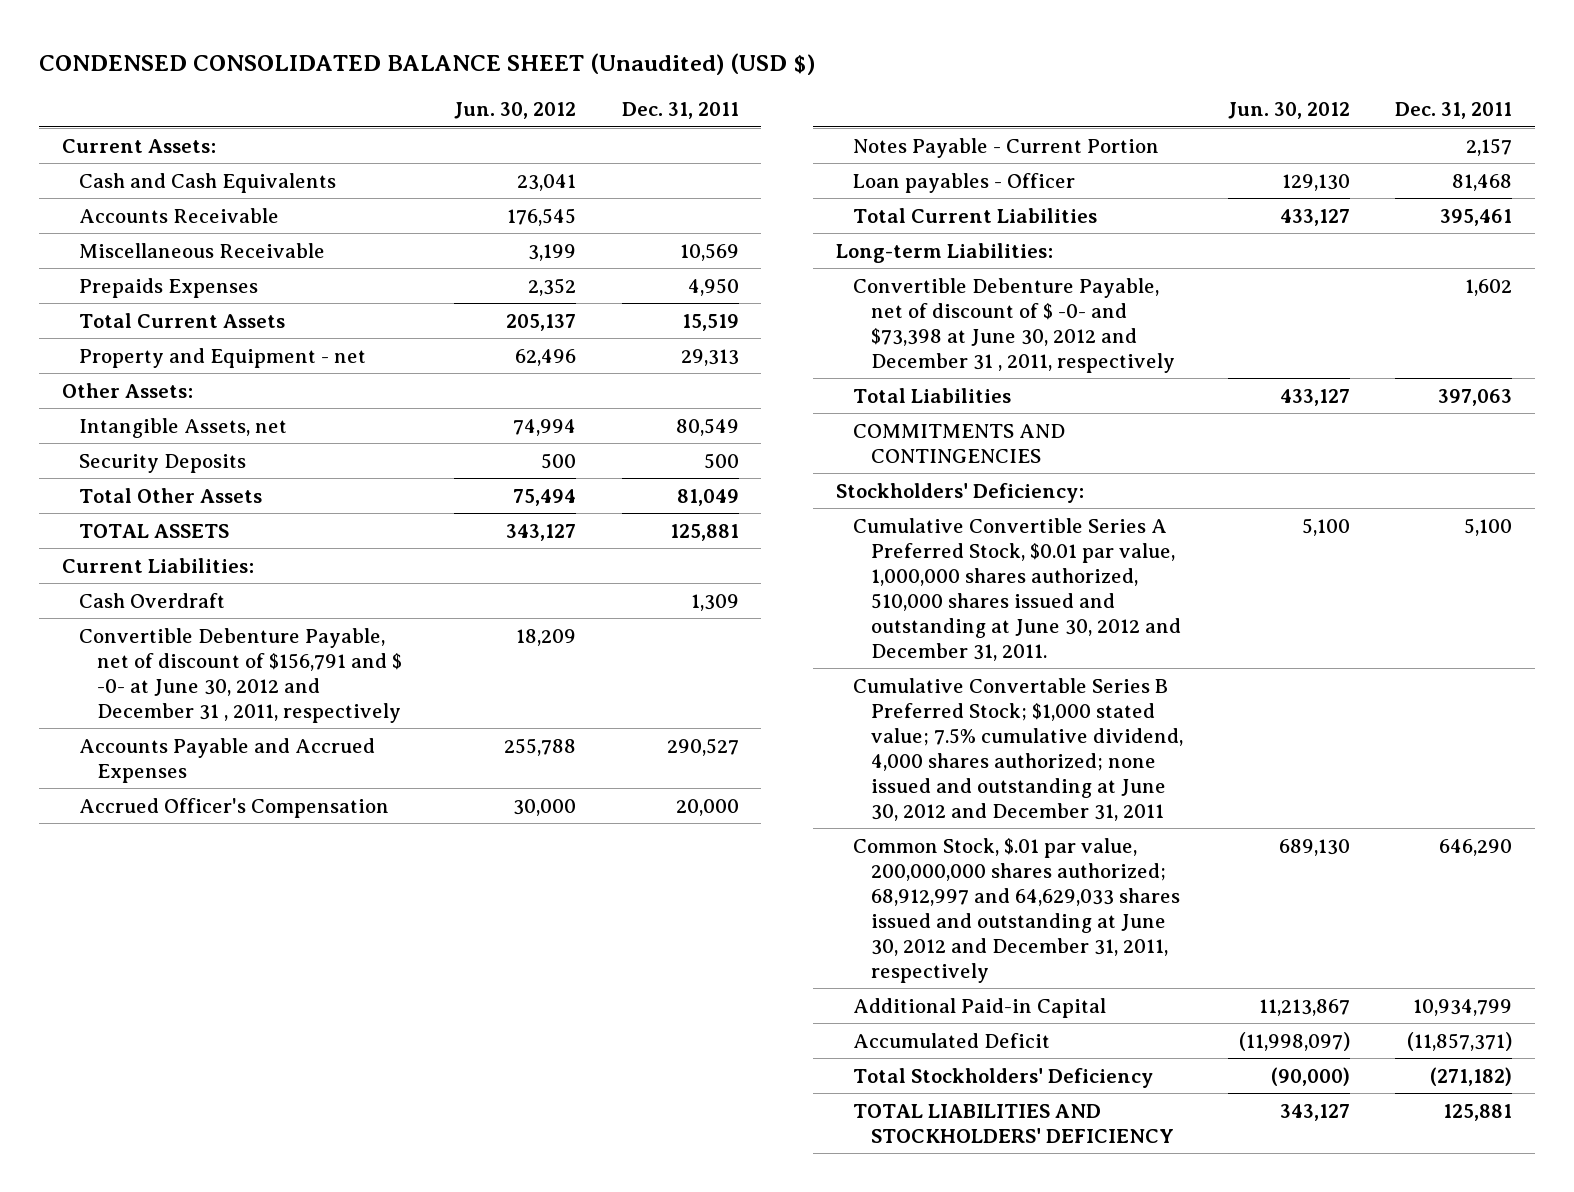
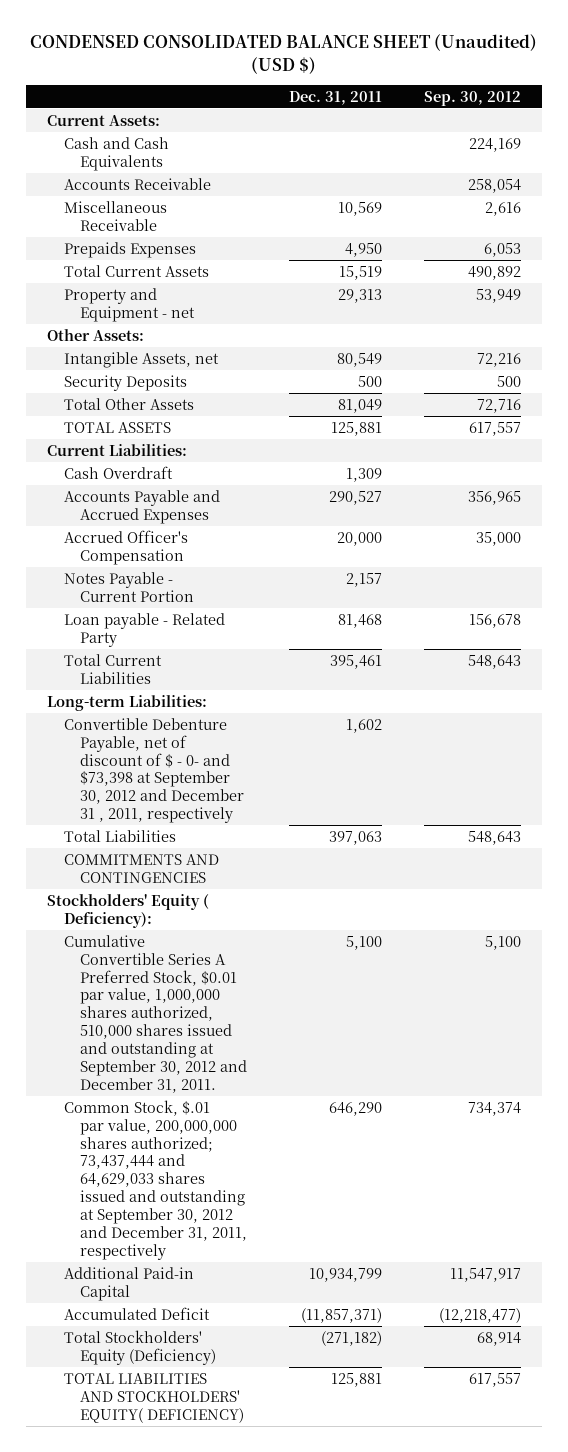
[454,102,577,120] Jun. 30, 2012 -> none
none -> [423,90,521,106] Sep. 30, 2012
[79,627,402,723] Convertible Debenture Payable, net of discount of $156,791 and $ -0- at June 30, 2012 and December 31 , 2011, respectively -> none
[853,172,1076,193] Loan payables - Officer -> [63,612,225,647] Loan payable - Related Party
[853,277,1175,373] Convertible Debenture Payable, net of discount of $ -0- and $73,398 at June 30, 2012 and December 31 , 2011, respectively -> [63,717,245,824] Convertible Debenture Payable, net of discount of $ - 0- and $73,398 at September 30, 2012 and December 31 , 2011, respectively
[853,677,1183,821] Cumulative Convertable Series B Preferred Stock; $1,000 stated value; 7.5% cumulative dividend, 4,000 shares authorized; none issued and outstanding at June 30, 2012 and December 31, 2011 -> none
[835,482,1084,503] Stockholders' Deficiency: -> [46,893,209,928] Stockholders' Equity ( Deficiency):
[853,517,1181,661] Cumulative Convertible Series A Preferred Stock, $0.01 par value, 1,000,000 shares authorized, 510,000 shares issued and outstanding at June 30, 2012 and December 31, 2011. -> [63,934,248,1094] Cumulative Convertible Series A Preferred Stock, $0.01 par value, 1,000,000 shares authorized, 510,000 shares issued and outstanding at September 30, 2012 and December 31, 2011.
[853,837,1180,983] Common Stock, $.01 par value, 200,000,000 shares authorized; 68,912,997 and 64,629,033 shares issued and outstanding at June 30, 2012 and December 31, 2011, respectively -> [63,1099,248,1261] Common Stock, $.01 par value, 200,000,000 shares authorized; 73,437,444 and 64,629,033 shares issued and outstanding at September 30, 2012 and December 31, 2011, respectively
[853,1067,1154,1088] Total Stockholders' Deficiency -> [63,1329,217,1365] Total Stockholders' Equity (Deficiency)
[853,1103,1174,1143] TOTAL LIABILITIES AND STOCKHOLDERS' DEFICIENCY -> [63,1372,245,1423] TOTAL LIABILITIES AND STOCKHOLDERS' EQUITY( DEFICIENCY)

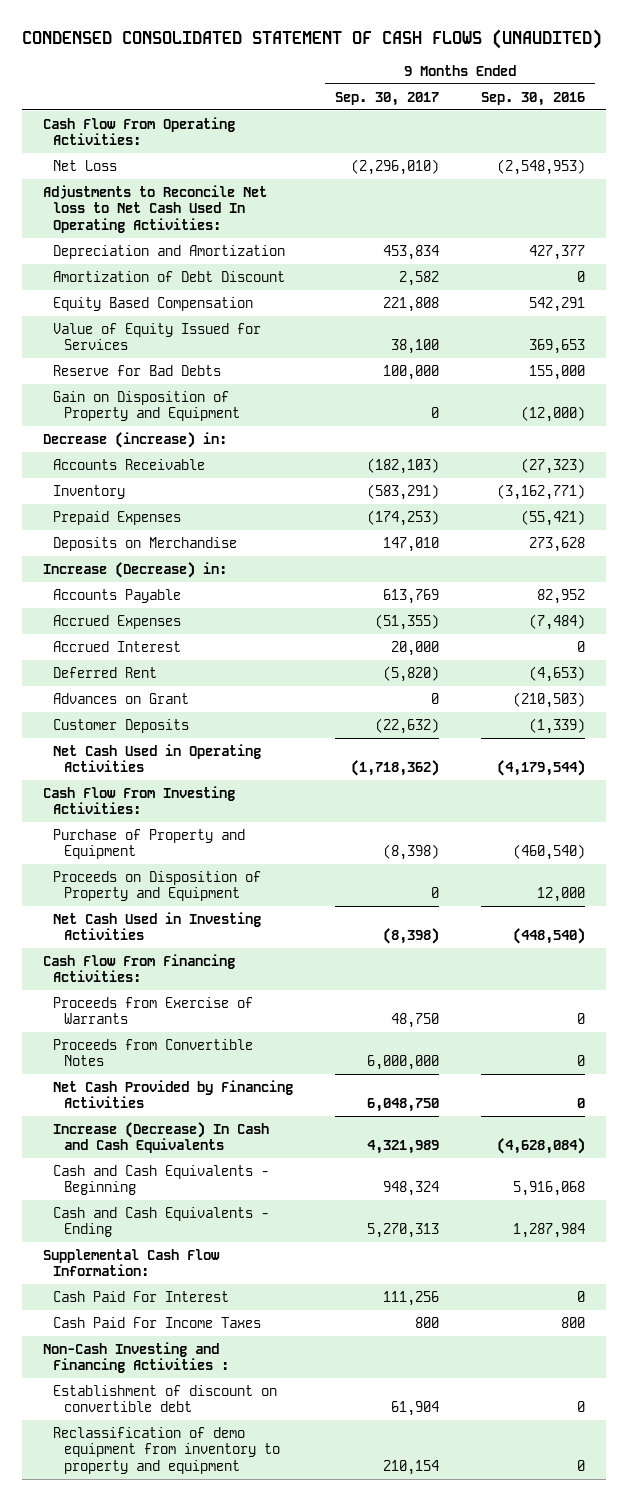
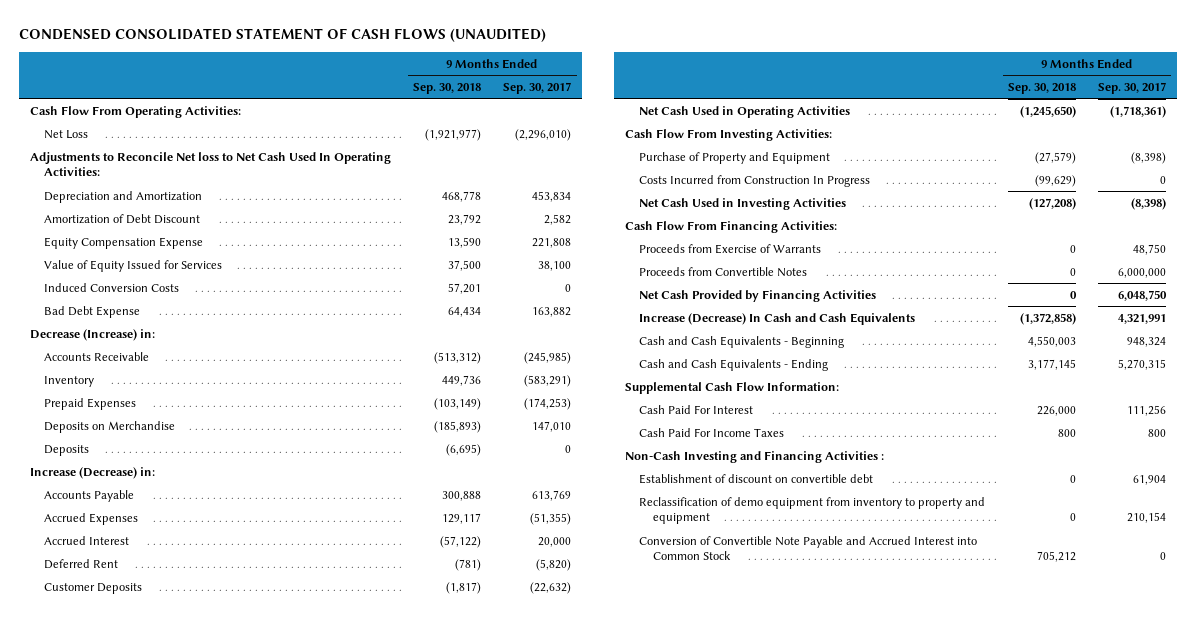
[481,91,586,106] Sep. 30, 2016 -> none
none -> [413,82,482,94] Sep. 30, 2018
[53,297,254,312] Equity Based Compensation -> [44,236,204,249] Equity Compensation Expense
[53,365,222,377] Reserve for Bad Debts -> none
[53,391,240,422] Gain on Disposition of Property and Equipment -> none
none -> [44,282,180,292] Induced Conversion Costs
none -> [44,305,141,318] Bad Debt Expense
[42,432,227,449] Decrease (increase) in: -> [30,328,156,341] Decrease (Increase) in:
[367,458,440,475] (182,103) -> [524,351,572,364] (245,985)
none -> [44,444,90,456] Deposits
[53,693,190,705] Advances on Grant -> none
[351,760,440,777] (1,718,362) -> [1110,105,1167,118] (1,718,361)
[53,871,262,902] Proceeds on Disposition of Property and Equipment -> none
none -> [638,174,870,187] Costs Incurred from Construction In Progress
[367,1140,440,1155] 4,321,989 -> [1118,313,1167,324] 4,321,991
[367,1223,440,1239] 5,270,313 -> [1118,358,1167,370] 5,270,315
none -> [638,535,977,561] Conversion of Convertible Note Payable and Accrued Interest into Common Stock

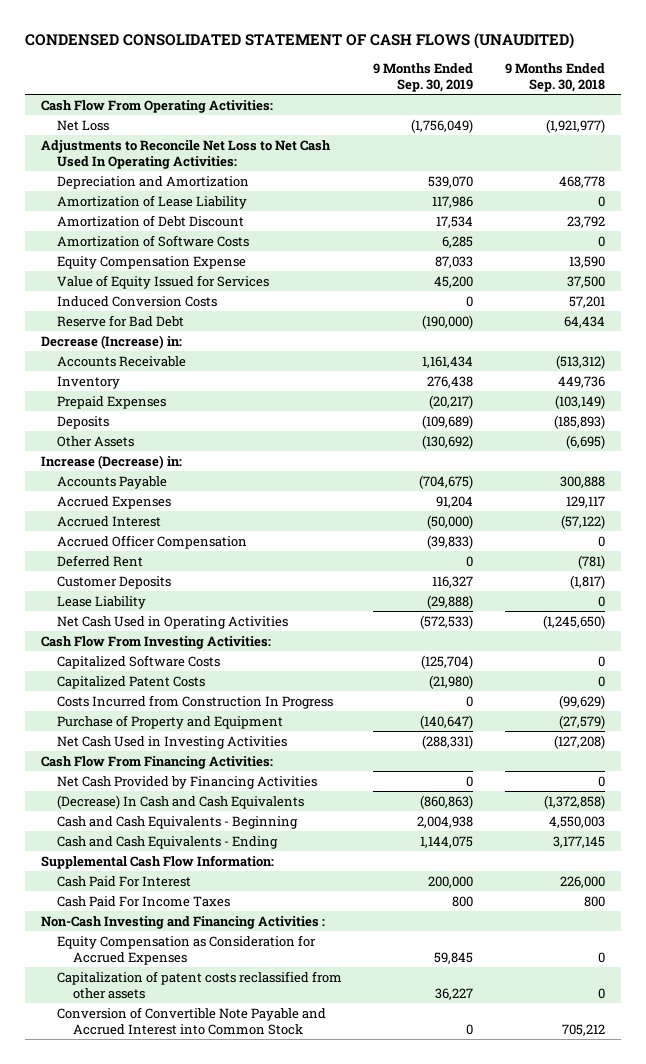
[503,81,572,94] Sep. 30, 2017 -> none
none -> [373,63,474,92] 9 Months Ended Sep. 30, 2019
[30,151,392,177] Adjustments to Reconcile Net loss to Net Cash Used In Operating Activities: -> [40,139,331,169] Adjustments to Reconcile Net Loss to Net Cash Used In Operating Activities:
none -> [56,194,247,209] Amortization of Lease Liability
none -> [56,234,249,247] Amortization of Software Costs
[44,305,141,318] Bad Debt Expense -> [56,314,184,327] Reserve for Bad Debt
[44,420,176,433] Deposits on Merchandise -> none
[446,443,482,456] (6,695) -> [554,414,606,429] (185,893)
none -> [56,435,134,447] Other Assets
none -> [56,534,247,549] Accrued Officer Compensation
none -> [56,595,146,609] Lease Liability
none -> [56,654,220,669] Capitalized Software Costs
none -> [56,675,205,689] Capitalized Patent Costs
[638,151,830,164] Purchase of Property and Equipment -> [56,714,283,729] Purchase of Property and Equipment
[638,243,821,254] Proceeds from Exercise of Warrants -> none
[638,266,807,277] Proceeds from Convertible Notes -> none
[638,312,915,325] Increase (Decrease) In Cash and Cash Equivalents -> [56,794,304,809] (Decrease) In Cash and Cash Equivalents
[638,473,873,484] Establishment of discount on convertible debt -> none
[638,496,985,525] Reclassification of demo equipment from inventory to property and equipment -> none
none -> [56,934,316,965] Equity Compensation as Consideration for Accrued Expenses
none -> [56,970,342,999] Capitalization of patent costs reclassified from other assets

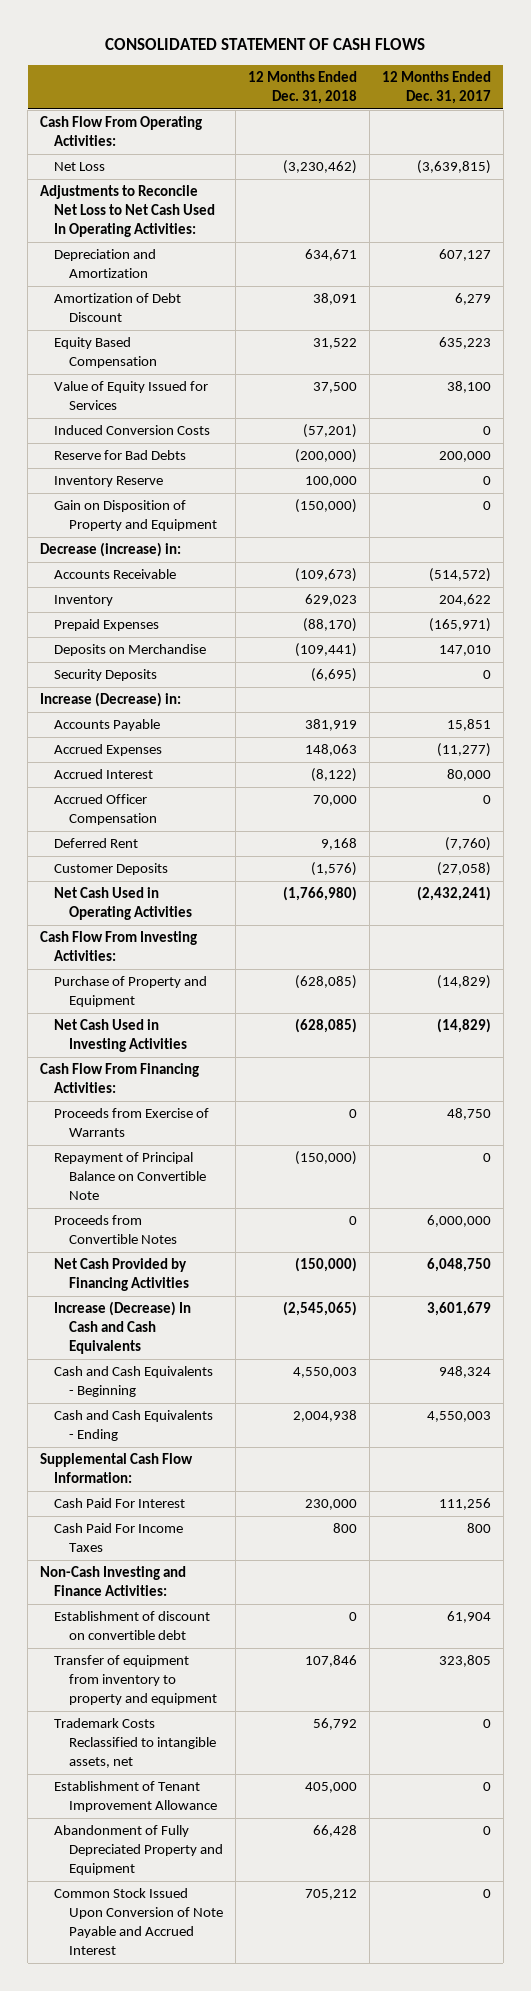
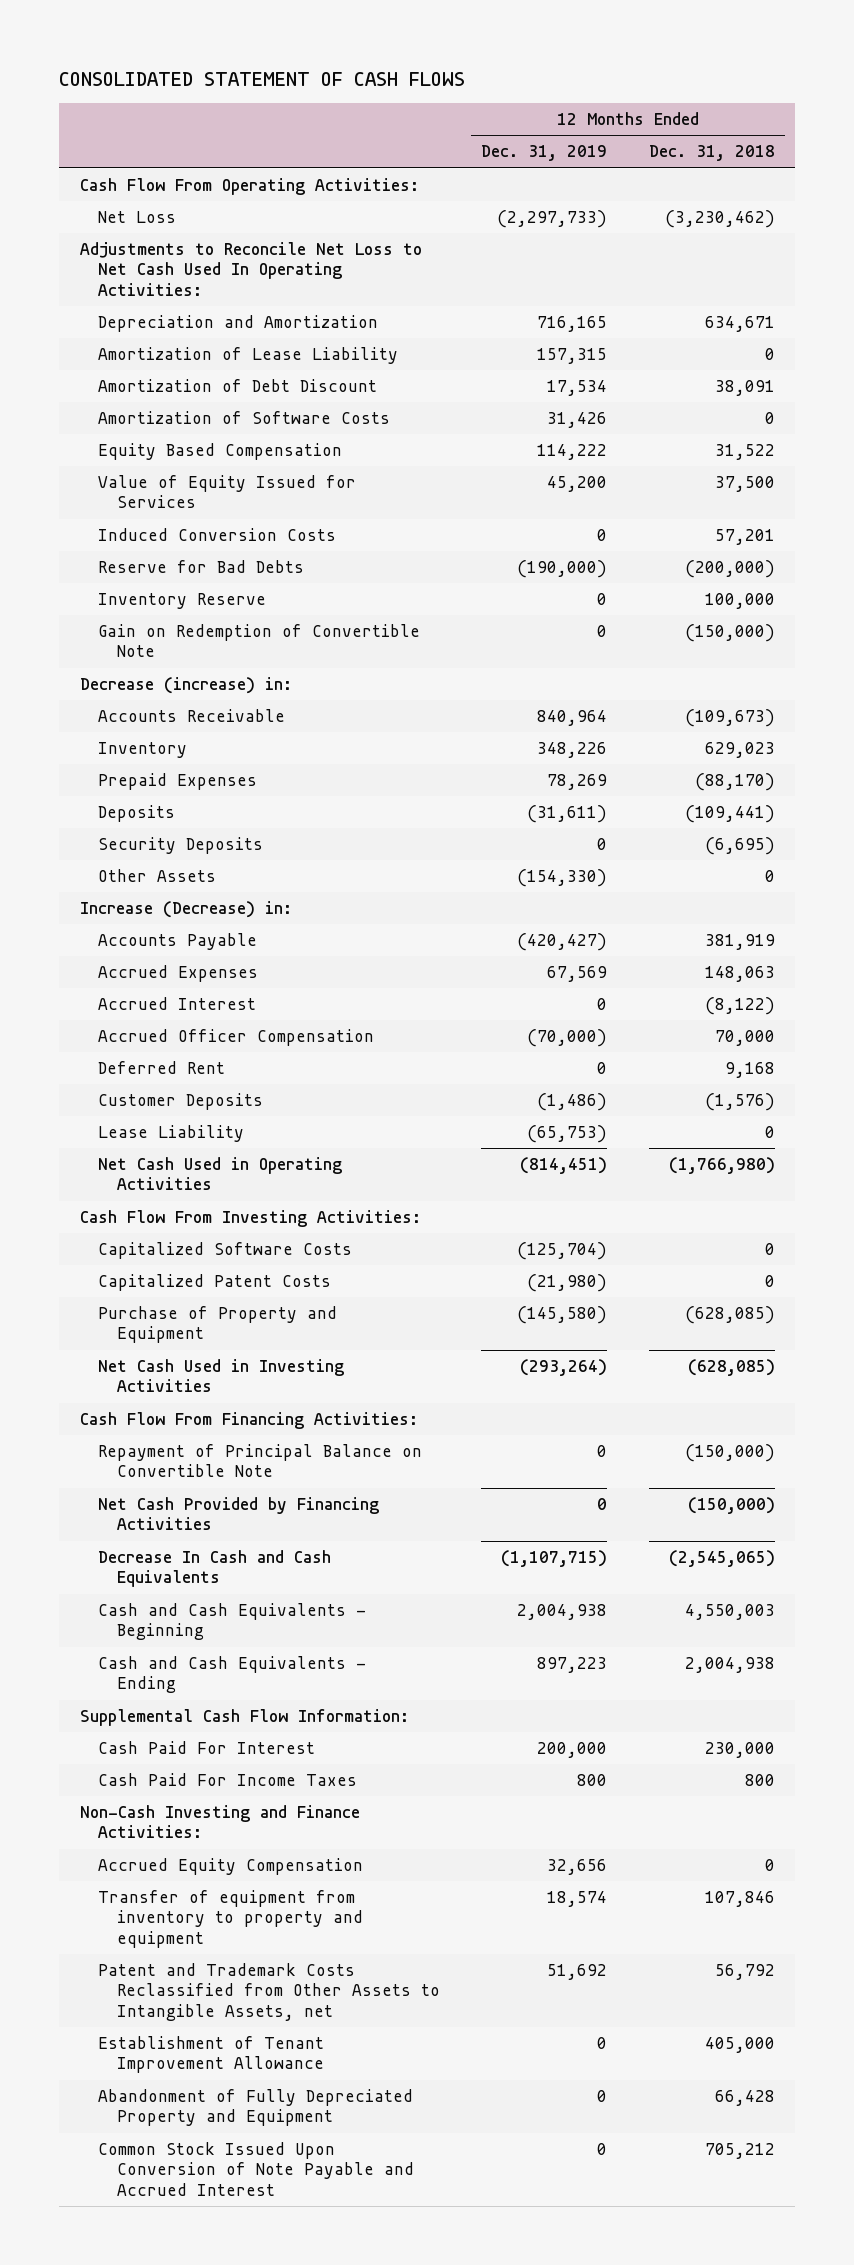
[381,71,491,104] 12 Months Ended Dec. 31, 2017 -> none
none -> [481,145,608,162] Dec. 31, 2019
none -> [98,347,399,365] Amortization of Lease Liability
none -> [98,411,391,425] Amortization of Software Costs
[302,424,357,439] (57,201) -> [714,529,775,546] 57,201
[54,500,217,532] Gain on Disposition of Property and Equipment -> [98,624,421,658] Gain on Redemption of Convertible Note
[54,644,207,657] Deposits on Merchandise -> [98,805,176,823] Deposits
none -> [98,869,217,883] Other Assets
none -> [98,1125,245,1143] Lease Liability
none -> [98,1242,353,1260] Capitalized Software Costs
none -> [98,1274,332,1292] Capitalized Patent Costs
[54,1108,210,1138] Proceeds from Exercise of Warrants -> none
[54,1215,177,1245] Proceeds from Convertible Notes -> none
[54,1301,192,1355] Increase (Decrease) In Cash and Cash Equivalents -> [98,1550,332,1588] Decrease In Cash and Cash Equivalents
[54,1611,211,1641] Establishment of discount on convertible debt -> none
none -> [98,1858,364,1876] Accrued Equity Compensation
[54,1718,216,1769] Trademark Costs Reclassified to intangible assets, net -> [98,1963,440,2021] Patent and Trademark Costs Reclassified from Other Assets to Intangible Assets, net

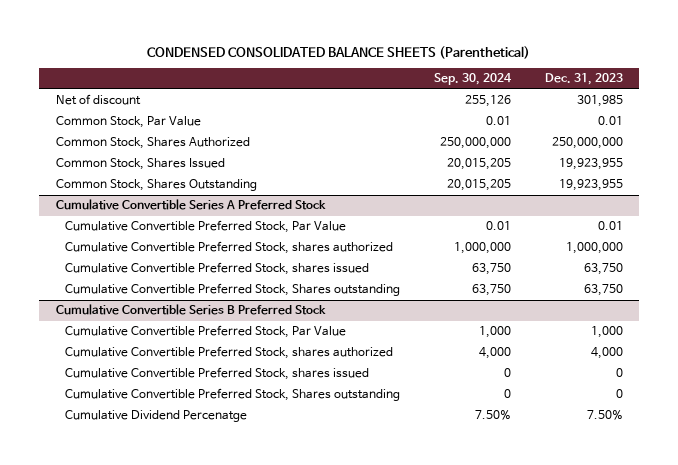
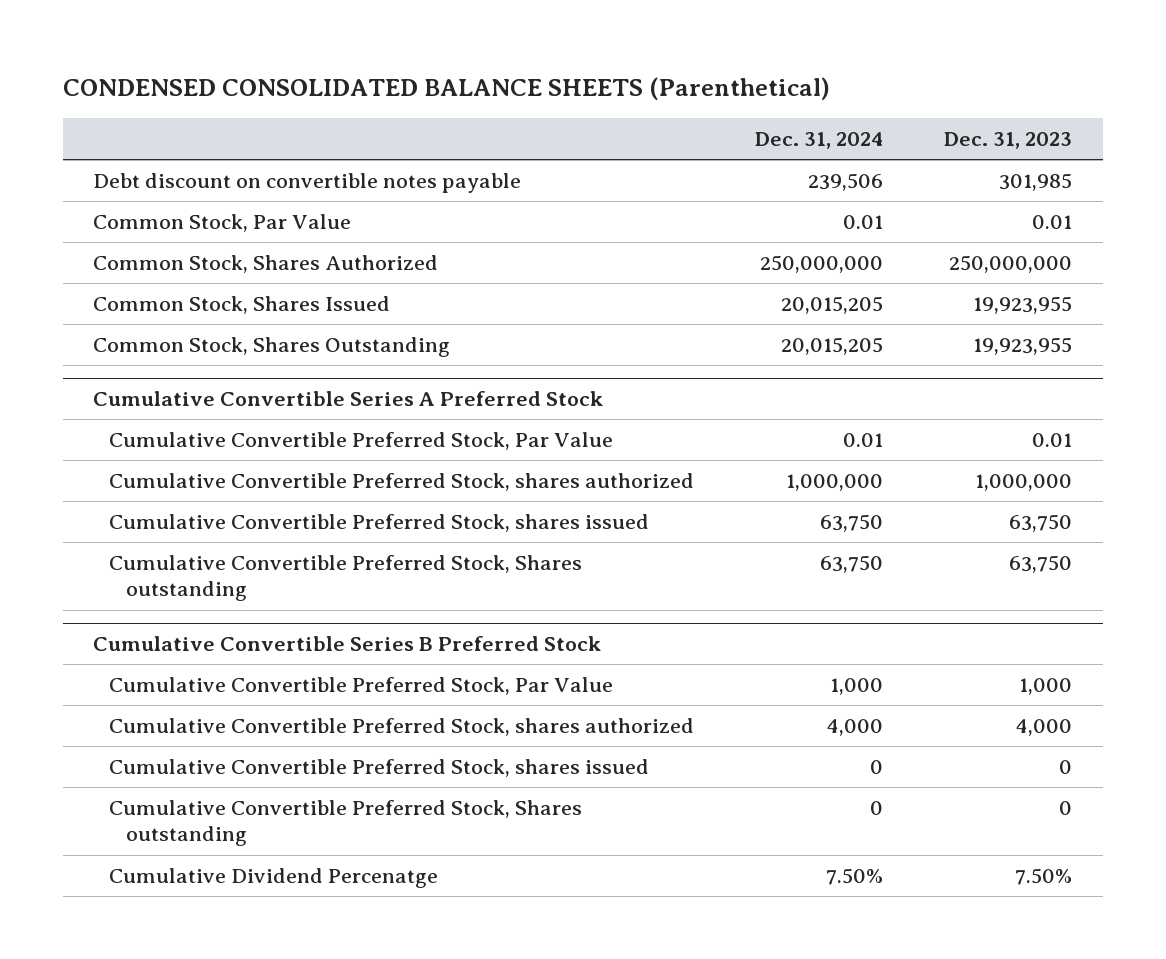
[433,73,512,86] Sep. 30, 2024 -> none
none -> [755,132,884,150] Dec. 31, 2024
[55,94,141,106] Net of discount -> [93,173,522,194] Debt discount on convertible notes payable

